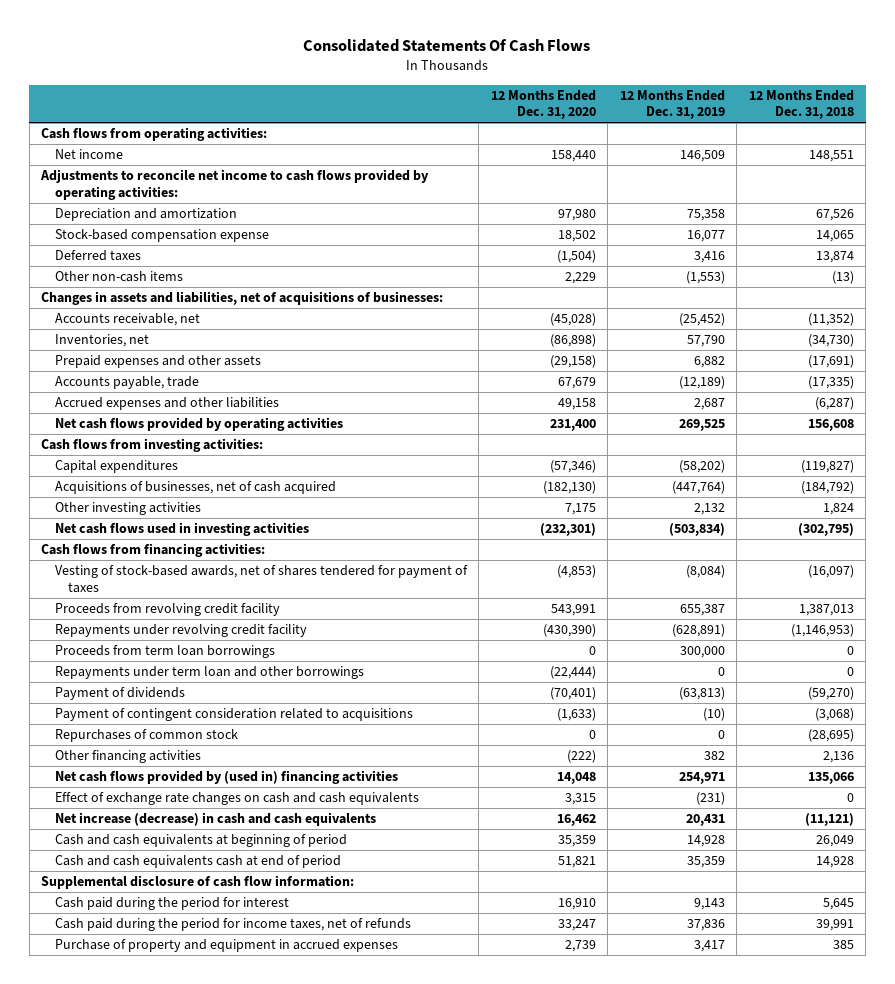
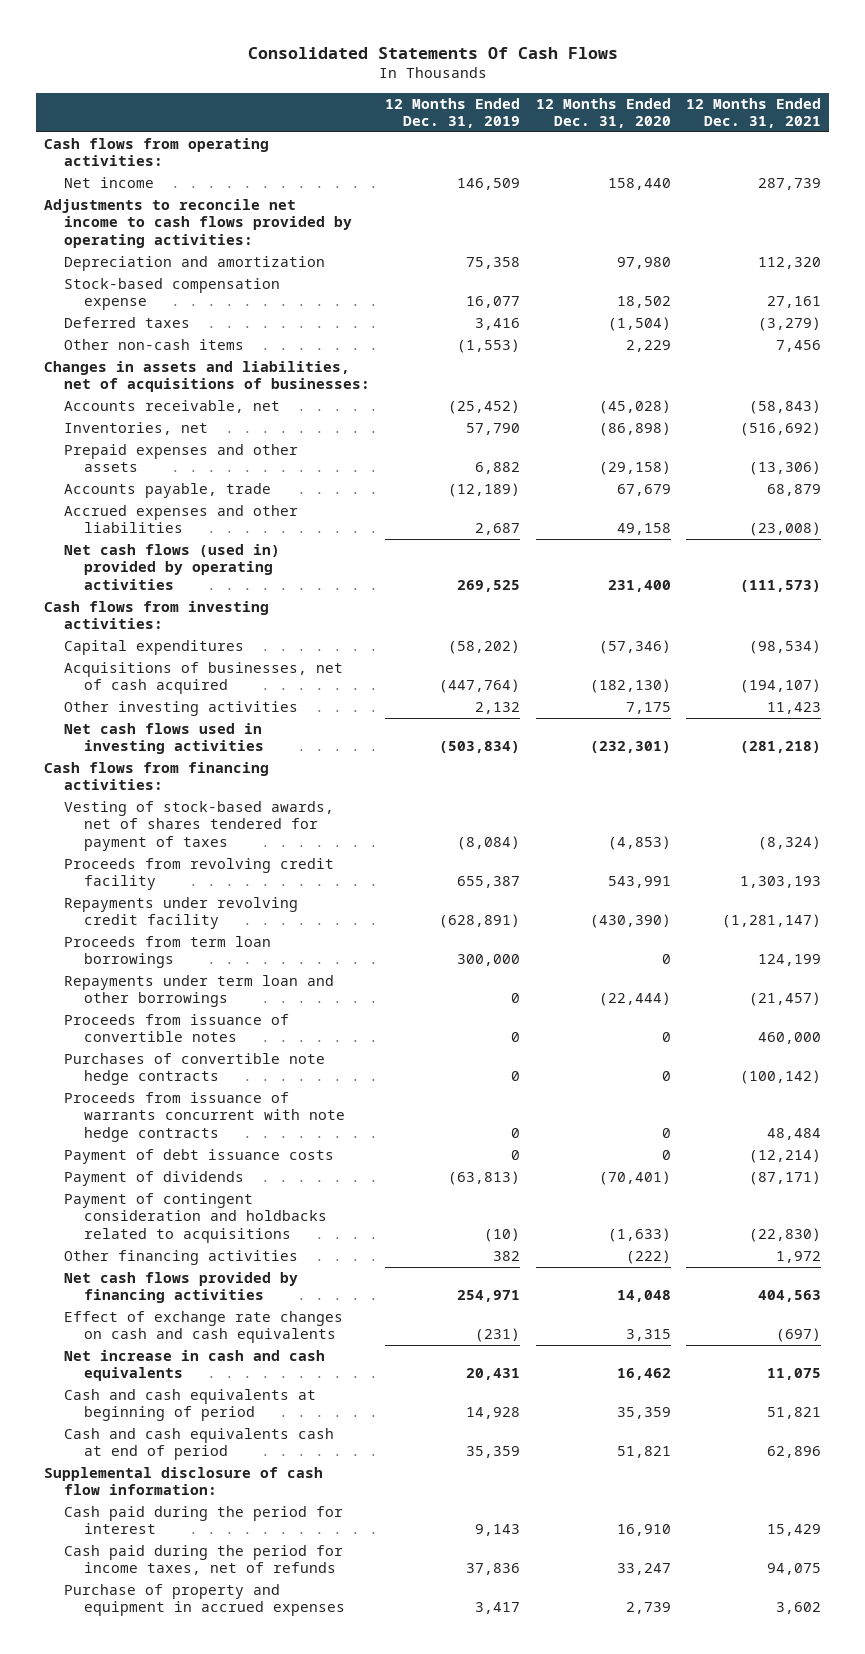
[748,89,854,120] 12 Months Ended Dec. 31, 2018 -> none
none -> [686,97,822,129] 12 Months Ended Dec. 31, 2021
[54,417,343,432] Net cash flows provided by operating activities -> [63,544,280,590] Net cash flows (used in) provided by operating activities
none -> [63,1014,289,1043] Proceeds from issuance of convertible notes
none -> [63,1053,325,1086] Purchases of convertible note hedge contracts
none -> [63,1092,345,1142] Proceeds from issuance of warrants concurrent with note hedge contracts
none -> [63,1149,334,1165] Payment of debt issuance costs
[54,729,238,743] Repurchases of common stock -> none
[54,708,413,722] Payment of contingent consideration related to acquisitions -> [63,1193,327,1243] Payment of contingent consideration and holdbacks related to acquisitions
[54,770,398,785] Net cash flows provided by (used in) financing activities -> [63,1272,298,1304] Net cash flows provided by financing activities
[54,812,376,827] Net increase (decrease) in cash and cash equivalents -> [63,1350,325,1382] Net increase in cash and cash equivalents

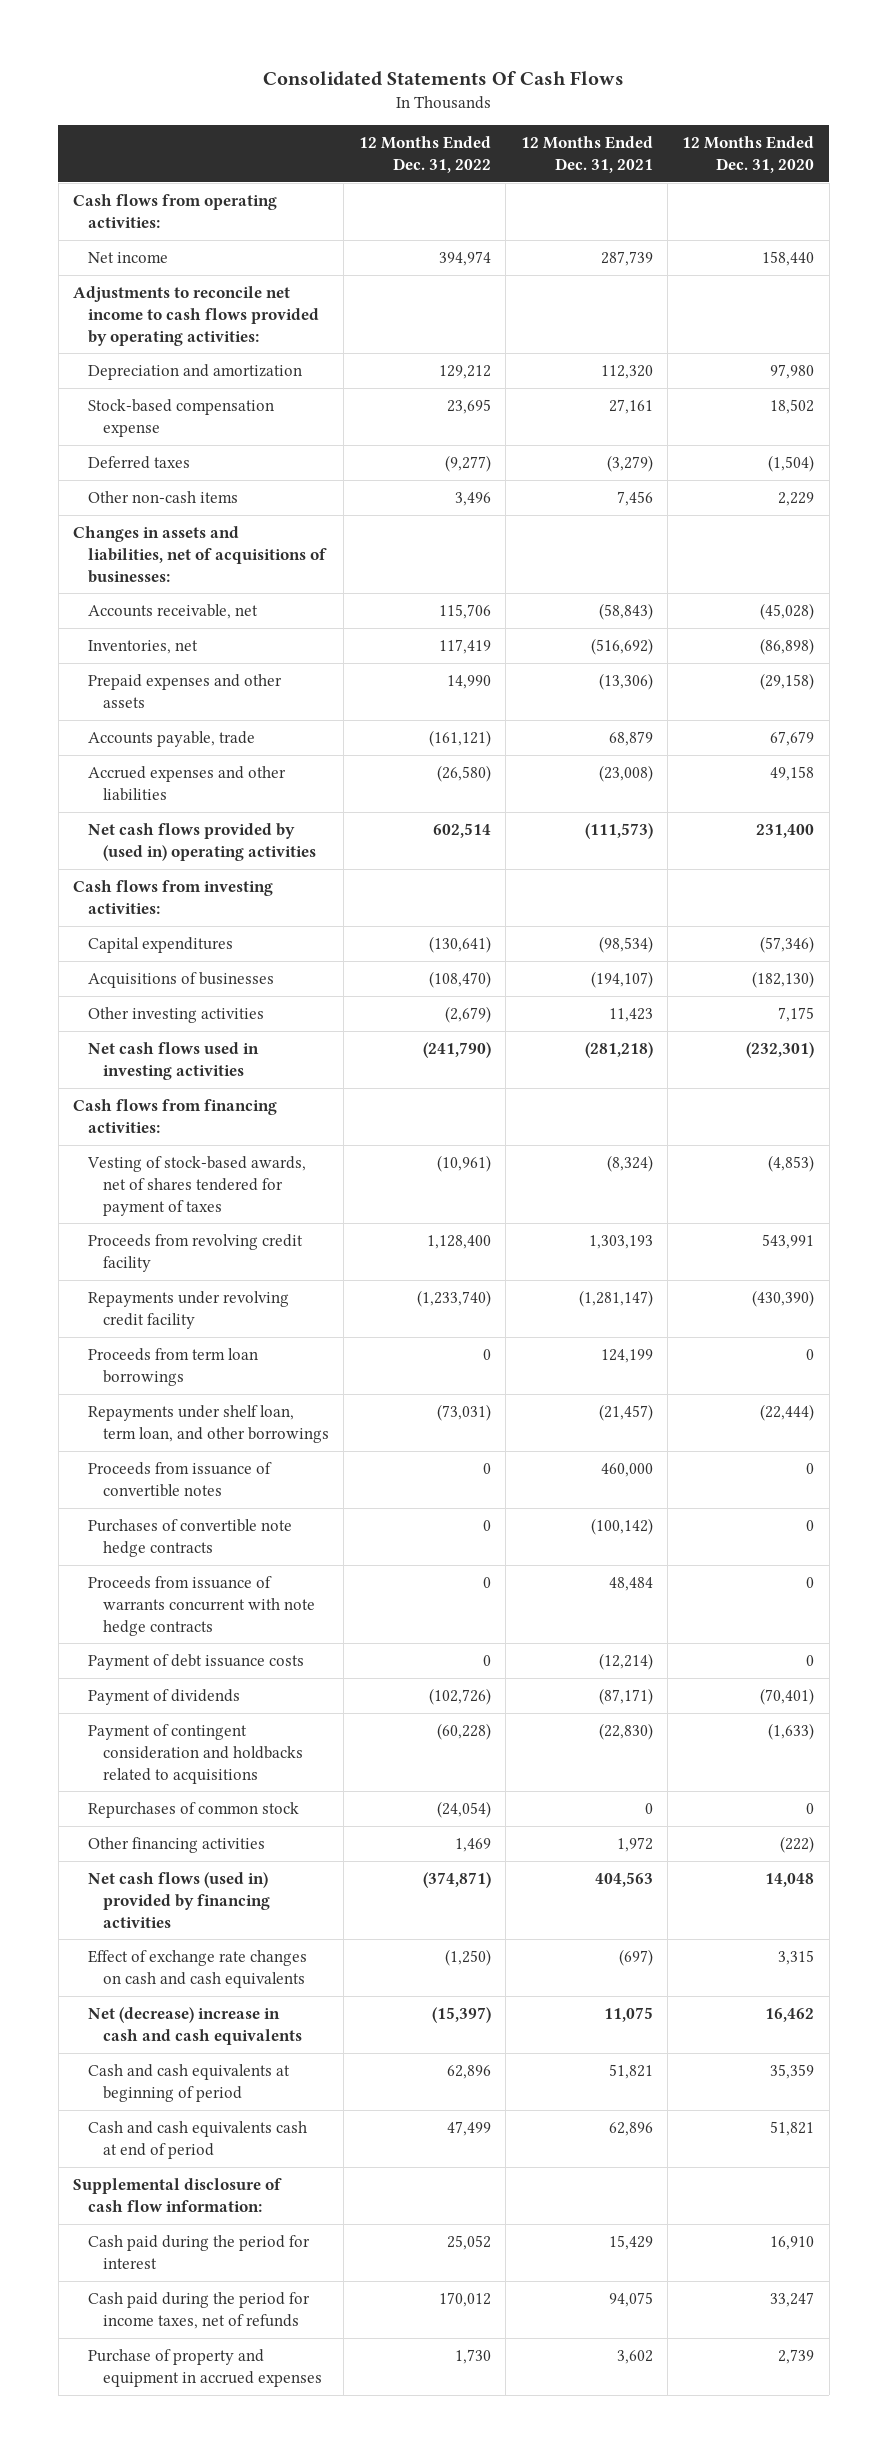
[385,97,521,129] 12 Months Ended Dec. 31, 2019 -> none
none -> [358,136,491,174] 12 Months Ended Dec. 31, 2022
[63,544,280,590] Net cash flows (used in) provided by operating activities -> [88,822,316,861] Net cash flows provided by (used in) operating activities
[63,662,343,695] Acquisitions of businesses, net of cash acquired -> [88,971,275,988] Acquisitions of businesses
[63,975,334,1008] Repayments under term loan and other borrowings -> [88,1404,329,1443] Repayments under shelf loan, term loan, and other borrowings
none -> [88,1801,300,1818] Repurchases of common stock
[63,1272,298,1304] Net cash flows provided by financing activities -> [88,1871,270,1928] Net cash flows (used in) provided by financing activities
[63,1350,325,1382] Net increase in cash and cash equivalents -> [88,2006,302,2045] Net (decrease) increase in cash and cash equivalents

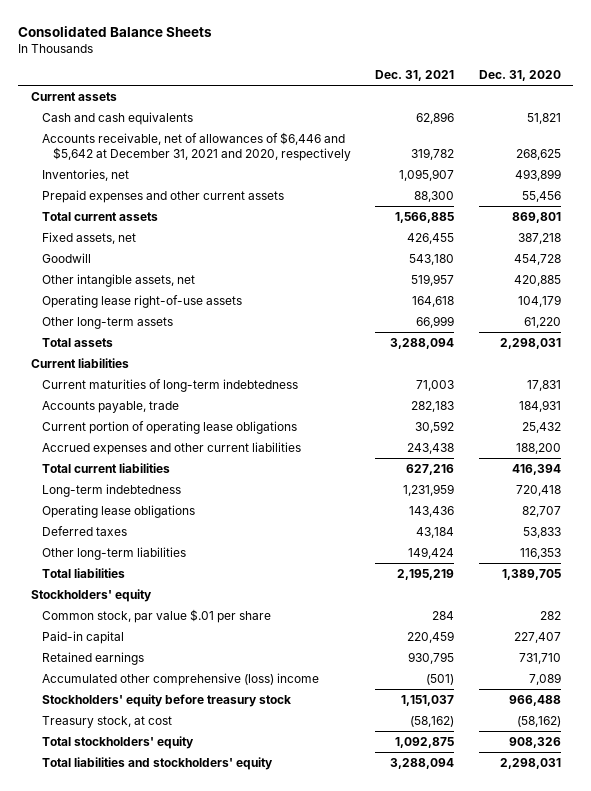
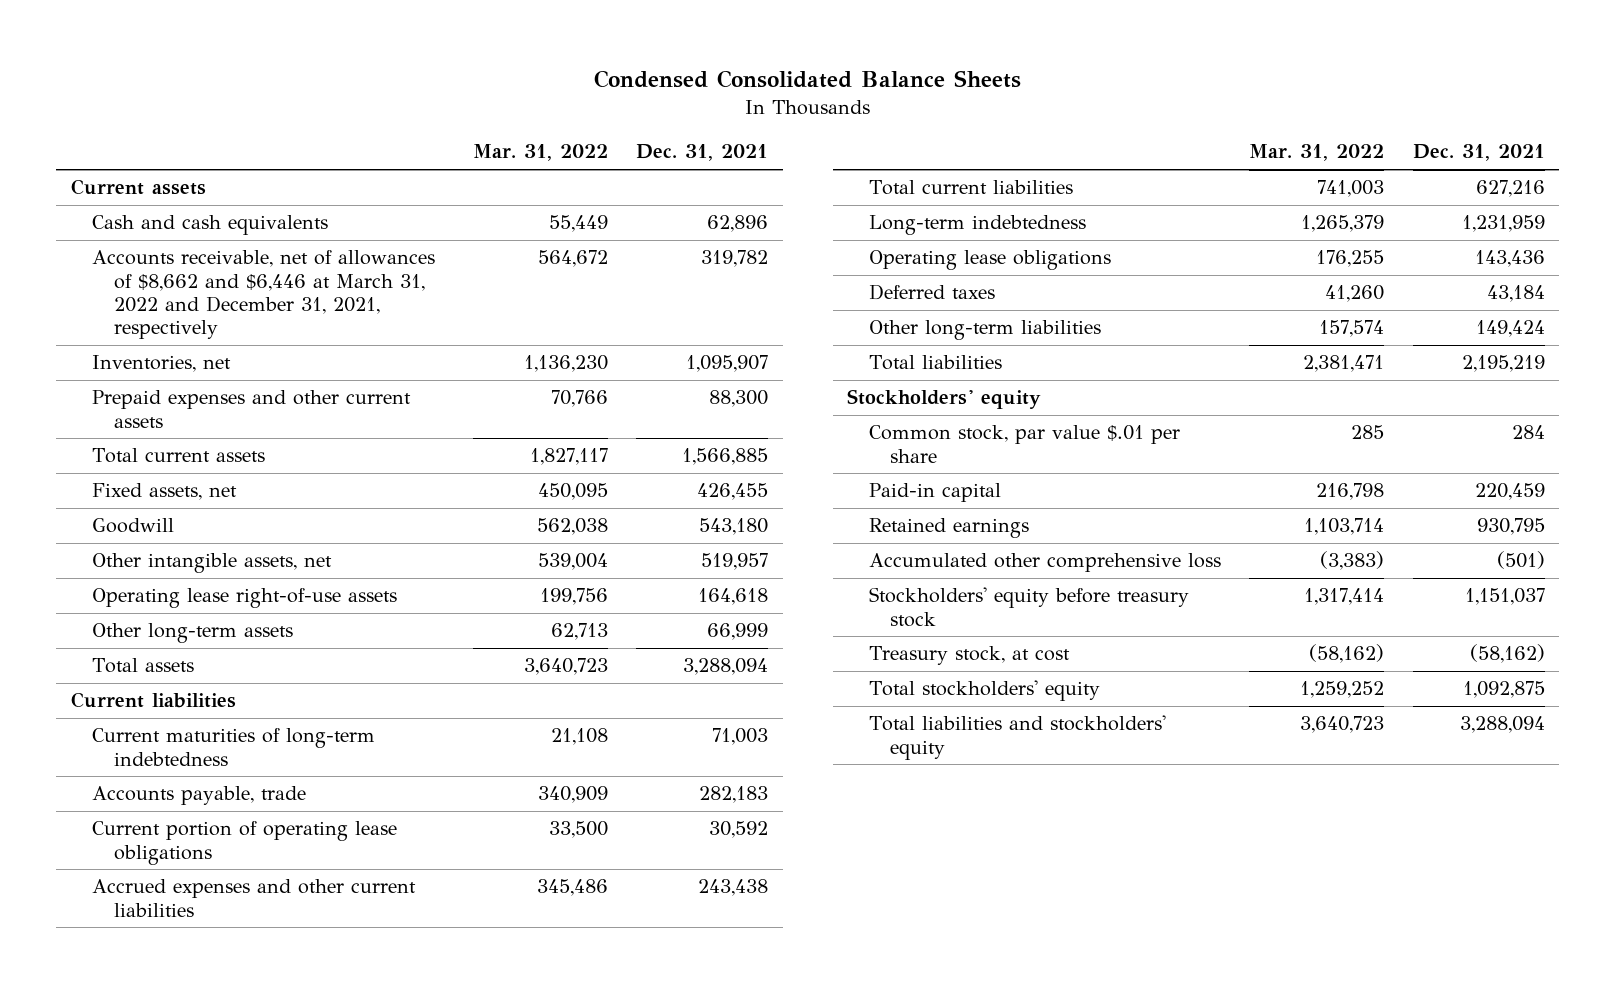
[18,25,213,37] Consolidated Balance Sheets -> [593,70,1021,89] Condensed Consolidated Balance Sheets
[478,70,561,82] Dec. 31, 2020 -> none
none -> [472,144,608,162] Mar. 31, 2022
[41,131,351,161] Accounts receivable, net of allowances of $6,446 and $5,642 at December 31, 2021 and 2020, respectively -> [92,250,436,340] Accounts receivable, net of allowances of $8,662 and $6,446 at March 31, 2022 and December 31, 2021, respectively
[41,672,319,686] Accumulated other comprehensive (loss) income -> [868,553,1221,573] Accumulated other comprehensive loss

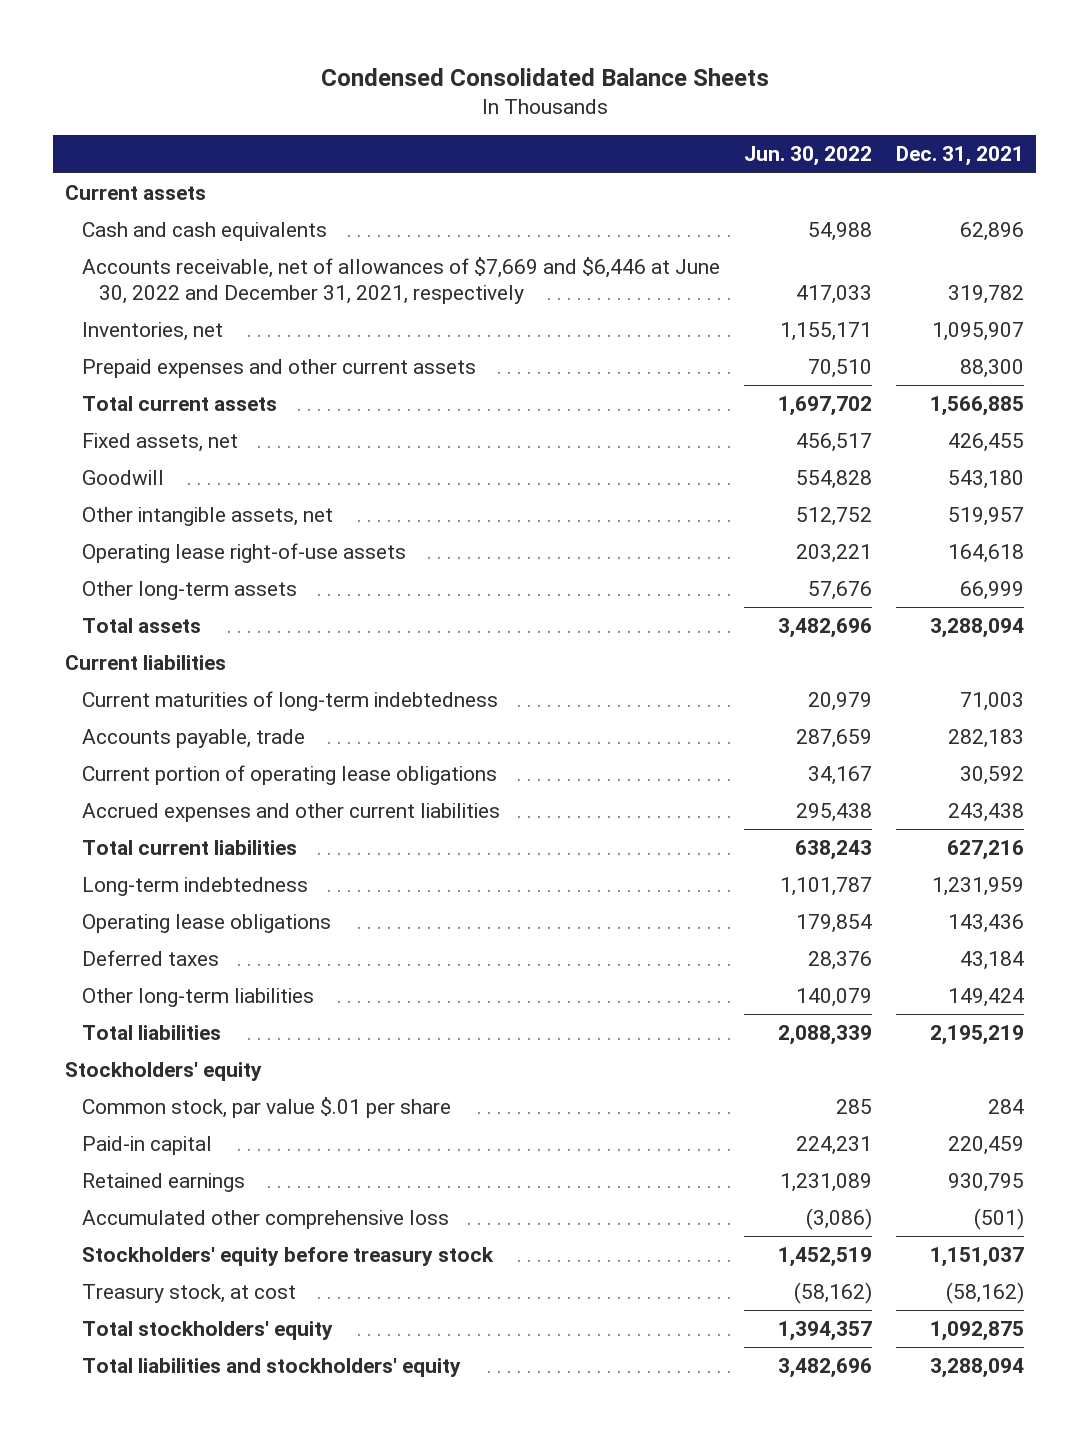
[472,144,608,162] Mar. 31, 2022 -> none
none -> [744,146,873,167] Jun. 30, 2022
[92,250,436,340] Accounts receivable, net of allowances of $8,662 and $6,446 at March 31, 2022 and December 31, 2021, respectively -> [81,257,720,304] Accounts receivable, net of allowances of $7,669 and $6,446 at June 30, 2022 and December 31, 2021, respectively

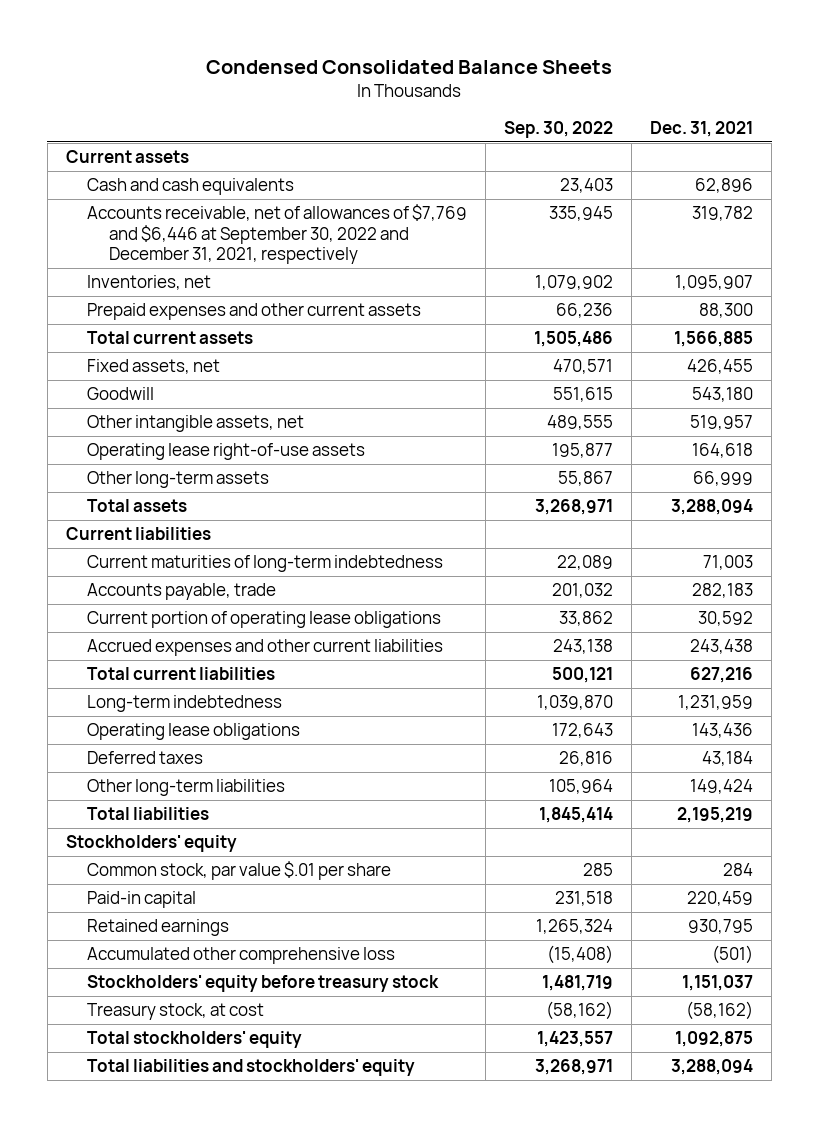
[744,146,873,167] Jun. 30, 2022 -> none
none -> [504,121,614,139] Sep. 30, 2022
[81,257,720,304] Accounts receivable, net of allowances of $7,669 and $6,446 at June 30, 2022 and December 31, 2021, respectively -> [87,204,468,265] Accounts receivable, net of allowances of $7,769 and $6,446 at September 30, 2022 and December 31, 2021, respectively

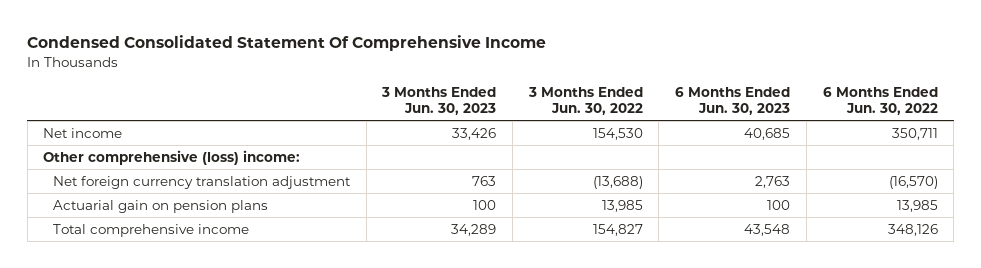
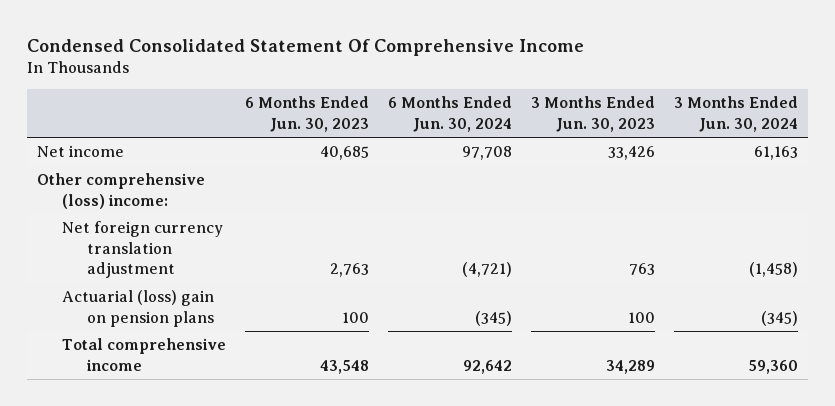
[527,87,643,115] 3 Months Ended Jun. 30, 2022 -> none
[822,87,938,115] 6 Months Ended Jun. 30, 2022 -> none
none -> [387,96,512,132] 6 Months Ended Jun. 30, 2024
none -> [674,96,799,132] 3 Months Ended Jun. 30, 2024
[53,199,269,213] Actuarial gain on pension plans -> [61,290,215,327] Actuarial (loss) gain on pension plans

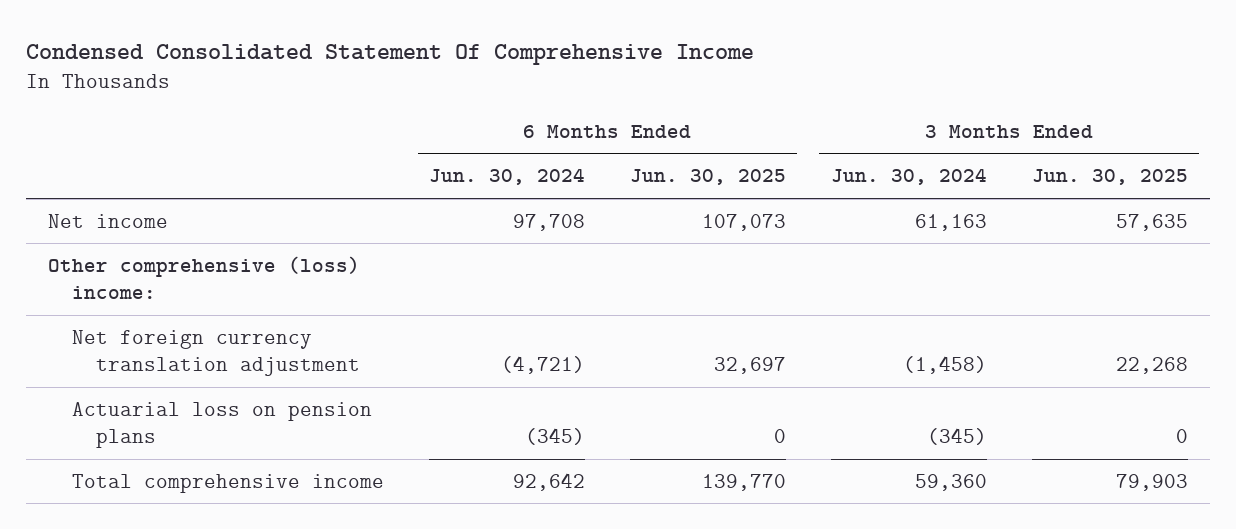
[244,96,369,132] 6 Months Ended Jun. 30, 2023 -> none
[531,96,656,132] 3 Months Ended Jun. 30, 2023 -> none
none -> [629,169,786,186] Jun. 30, 2025
none -> [1031,169,1188,186] Jun. 30, 2025
[61,290,215,327] Actuarial (loss) gain on pension plans -> [71,401,372,449] Actuarial loss on pension plans

